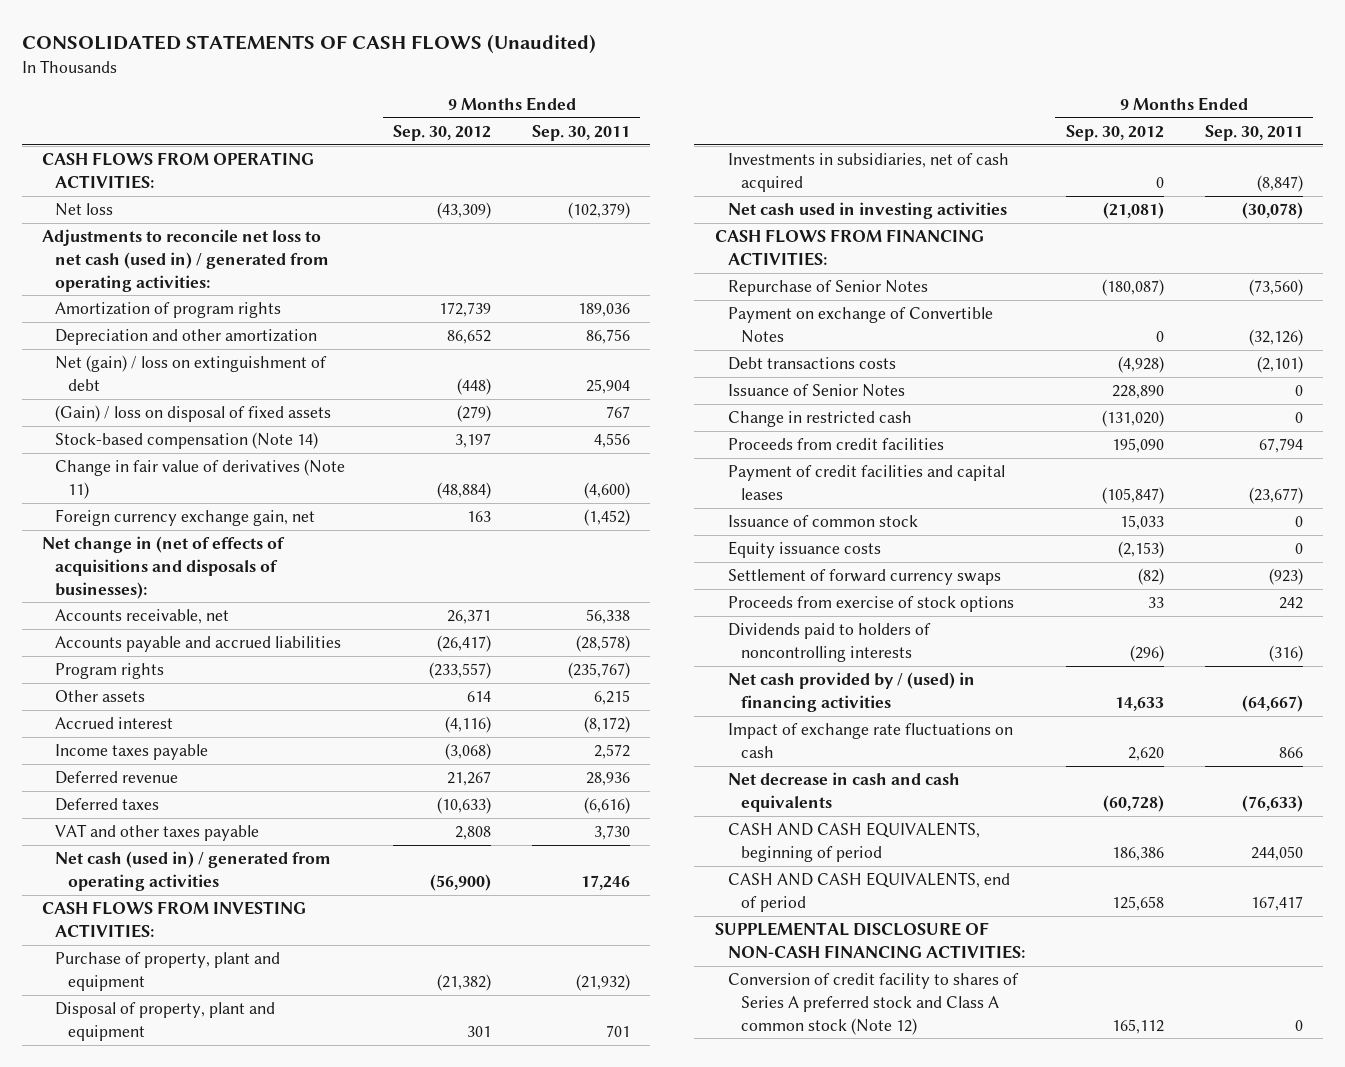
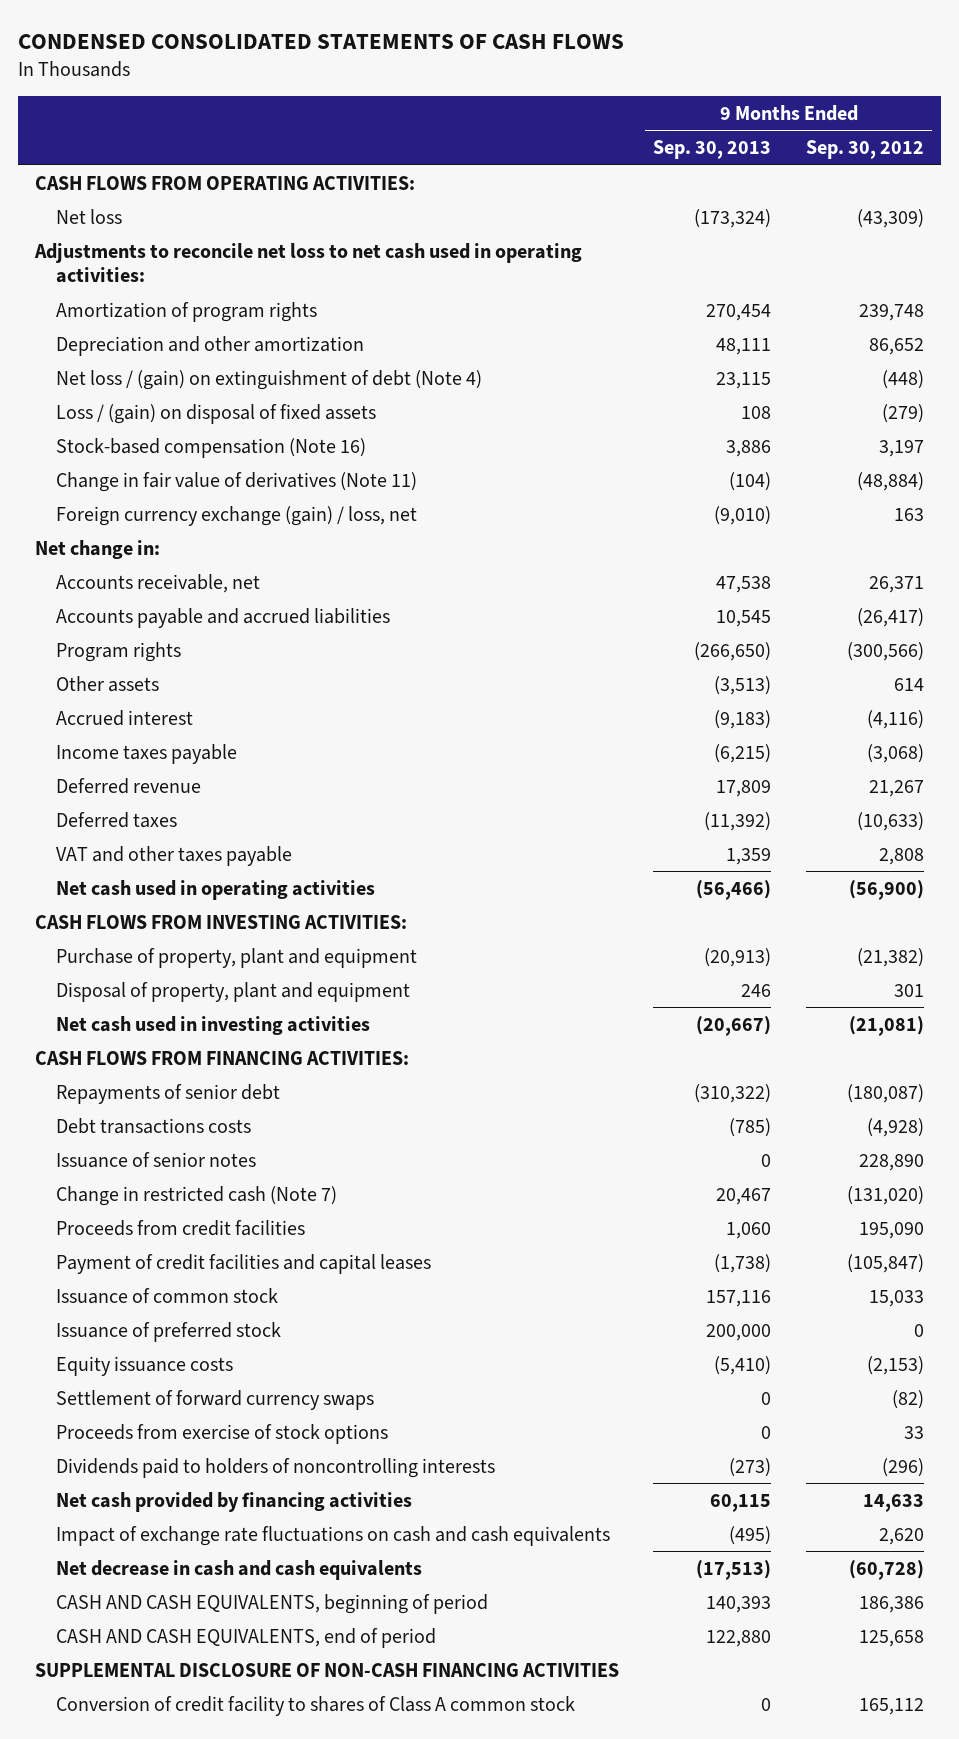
[21,34,596,55] CONSOLIDATED STATEMENTS OF CASH FLOWS (Unaudited) -> [17,33,624,49] CONDENSED CONSOLIDATED STATEMENTS OF CASH FLOWS
[531,124,630,141] Sep. 30, 2011 -> none
none -> [653,140,772,160] Sep. 30, 2013
[42,229,330,292] Adjustments to reconcile net loss to net cash (used in) / generated from operating activities: -> [33,242,582,284] Adjustments to reconcile net loss to net cash used in operating activities:
[439,302,492,318] 172,739 -> [858,303,924,321] 239,748
[55,355,328,391] Net (gain) / loss on extinguishment of debt -> [55,369,482,390] Net loss / (gain) on extinguishment of debt (Note 4)
[55,405,332,423] (Gain) / loss on disposal of fixed assets -> [55,403,376,424] Loss / (gain) on disposal of fixed assets
[55,432,319,450] Stock-based compensation (Note 14) -> [55,437,366,458] Stock-based compensation (Note 16)
[55,509,316,527] Foreign currency exchange gain, net -> [55,505,417,526] Foreign currency exchange (gain) / loss, net
[42,536,286,599] Net change in (net of effects of acquisitions and disposals of businesses): -> [34,539,160,559] Net change in:
[429,662,492,680] (233,557) -> [846,641,924,661] (300,566)
[55,851,332,891] Net cash (used in) / generated from operating activities -> [55,879,375,900] Net cash used in operating activities
[727,153,1009,192] Investments in subsidiaries, net of cash acquired -> none
[727,307,993,343] Payment on exchange of Convertible Notes -> none
[727,280,928,297] Repurchase of Senior Notes -> [55,1083,280,1104] Repayments of senior debt
[727,384,905,398] Issuance of Senior Notes -> [55,1151,256,1168] Issuance of senior notes
[727,411,912,428] Change in restricted cash -> [55,1185,337,1206] Change in restricted cash (Note 7)
none -> [55,1321,281,1342] Issuance of preferred stock
[727,672,975,712] Net cash provided by / (used) in financing activities -> [55,1491,412,1512] Net cash provided by financing activities
[727,723,1013,758] Impact of exchange rate fluctuations on cash -> [55,1525,610,1546] Impact of exchange rate fluctuations on cash and cash equivalents
[714,922,1025,959] SUPPLEMENTAL DISCLOSURE OF NON-CASH FINANCING ACTIVITIES: -> [34,1662,619,1677] SUPPLEMENTAL DISCLOSURE OF NON-CASH FINANCING ACTIVITIES
[727,973,1019,1035] Conversion of credit facility to shares of Series A preferred stock and Class A common stock (Note 12) -> [55,1695,575,1716] Conversion of credit facility to shares of Class A common stock

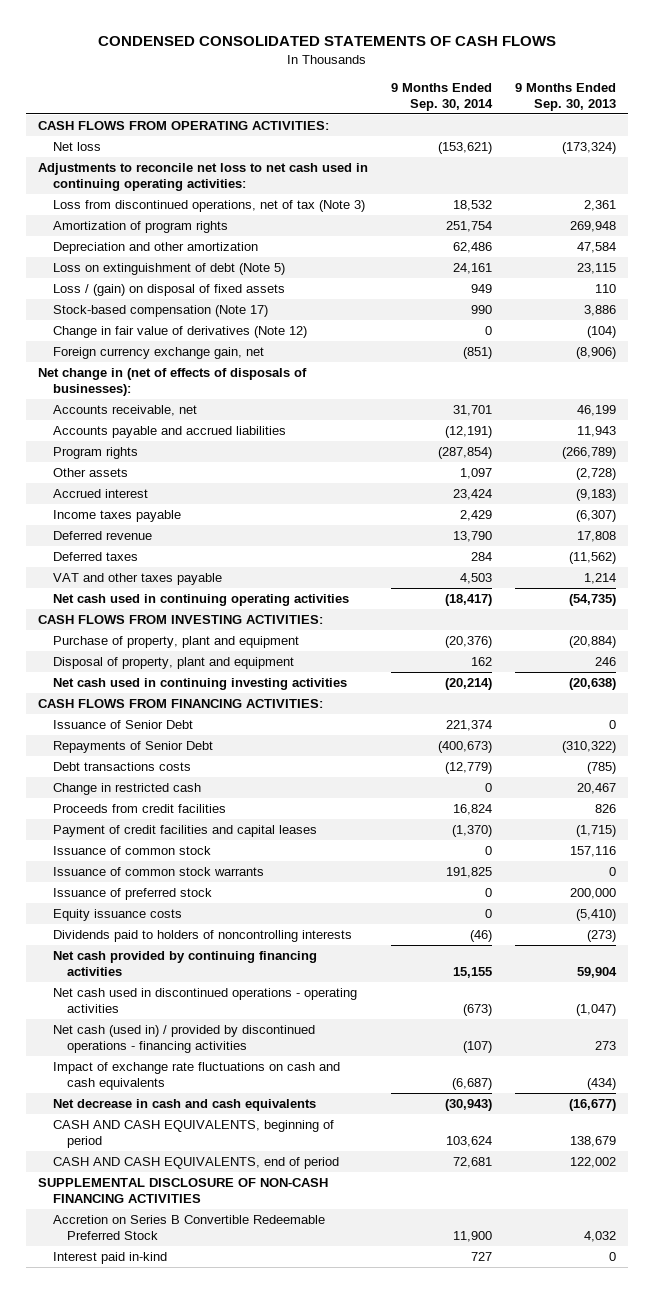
[805,140,924,160] Sep. 30, 2012 -> none
none -> [391,83,494,111] 9 Months Ended Sep. 30, 2014
[33,242,582,284] Adjustments to reconcile net loss to net cash used in operating activities: -> [37,163,368,191] Adjustments to reconcile net loss to net cash used in continuing operating activities:
none -> [52,200,365,213] Loss from discontinued operations, net of tax (Note 3)
[706,303,772,321] 270,454 -> [570,221,617,233] 269,948
[716,337,772,355] 48,111 -> [577,242,617,254] 47,584
[55,369,482,390] Net loss / (gain) on extinguishment of debt (Note 4) -> [52,263,285,276] Loss on extinguishment of debt (Note 5)
[741,405,772,419] 108 -> [595,284,617,294] 110
[55,437,366,458] Stock-based compensation (Note 16) -> [52,305,268,318] Stock-based compensation (Note 17)
[55,471,417,492] Change in fair value of derivatives (Note 11) -> [52,326,307,339] Change in fair value of derivatives (Note 12)
[55,505,417,526] Foreign currency exchange (gain) / loss, net -> [52,347,264,360] Foreign currency exchange gain, net
[714,505,772,525] (9,010) -> [576,347,617,360] (8,906)
[34,539,160,559] Net change in: -> [37,368,307,396] Net change in (net of effects of disposals of businesses):
[716,575,772,593] 47,538 -> [577,405,617,417] 46,199
[716,609,772,627] 10,545 -> [577,426,617,438] 11,943
[694,641,772,661] (266,650) -> [562,447,617,460] (266,789)
[714,675,772,695] (3,513) -> [576,468,617,481] (2,728)
[714,743,772,763] (6,215) -> [576,510,617,523] (6,307)
[716,779,772,797] 17,809 -> [577,531,617,543] 17,808
[704,811,772,831] (11,392) -> [569,552,617,565] (11,562)
[726,847,772,865] 1,359 -> [584,573,617,585] 1,214
[55,879,375,900] Net cash used in operating activities -> [52,594,349,607] Net cash used in continuing operating activities
[696,879,772,900] (56,466) -> [569,594,617,607] (54,735)
[704,947,772,967] (20,913) -> [569,636,617,649] (20,884)
[55,1015,370,1035] Net cash used in investing activities -> [52,678,347,691] Net cash used in continuing investing activities
[696,1015,772,1036] (20,667) -> [569,678,617,691] (20,638)
none -> [52,720,193,730] Issuance of Senior Debt
[55,1083,280,1104] Repayments of senior debt -> [52,741,213,754] Repayments of Senior Debt
[55,1151,256,1168] Issuance of senior notes -> none
[55,1185,337,1206] Change in restricted cash (Note 7) -> [52,783,201,796] Change in restricted cash
[726,1221,772,1239] 1,060 -> [595,804,617,814] 826
[714,1253,772,1273] (1,738) -> [576,825,617,838] (1,715)
none -> [52,867,264,877] Issuance of common stock warrants
[55,1389,374,1410] Settlement of forward currency swaps -> none
[55,1423,388,1444] Proceeds from exercise of stock options -> none
[55,1491,412,1512] Net cash provided by financing activities -> [52,951,317,976] Net cash provided by continuing financing activities
[710,1493,772,1512] 60,115 -> [577,966,618,978] 59,904
none -> [52,988,357,1013] Net cash used in discontinued operations - operating activities
none -> [52,1025,315,1053] Net cash (used in) / provided by discontinued operations - financing activities
[729,1525,772,1545] (495) -> [587,1077,617,1090] (434)
[696,1559,772,1580] (17,513) -> [569,1099,617,1112] (16,677)
[706,1595,772,1613] 140,393 -> [570,1135,617,1147] 138,679
[706,1629,772,1647] 122,880 -> [570,1157,617,1169] 122,002
[55,1695,575,1716] Conversion of credit facility to shares of Class A common stock -> none
none -> [52,1215,325,1240] Accretion on Series B Convertible Redeemable Preferred Stock
none -> [52,1252,167,1265] Interest paid in-kind

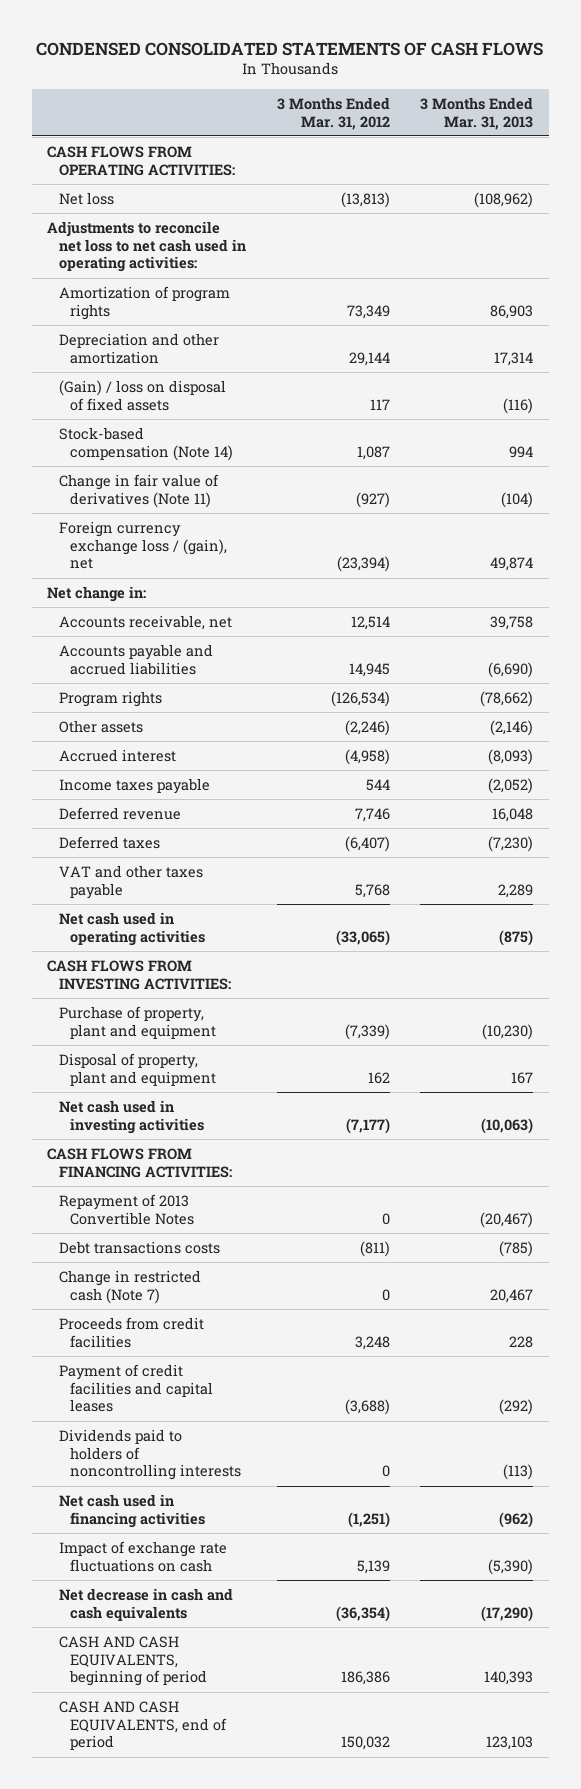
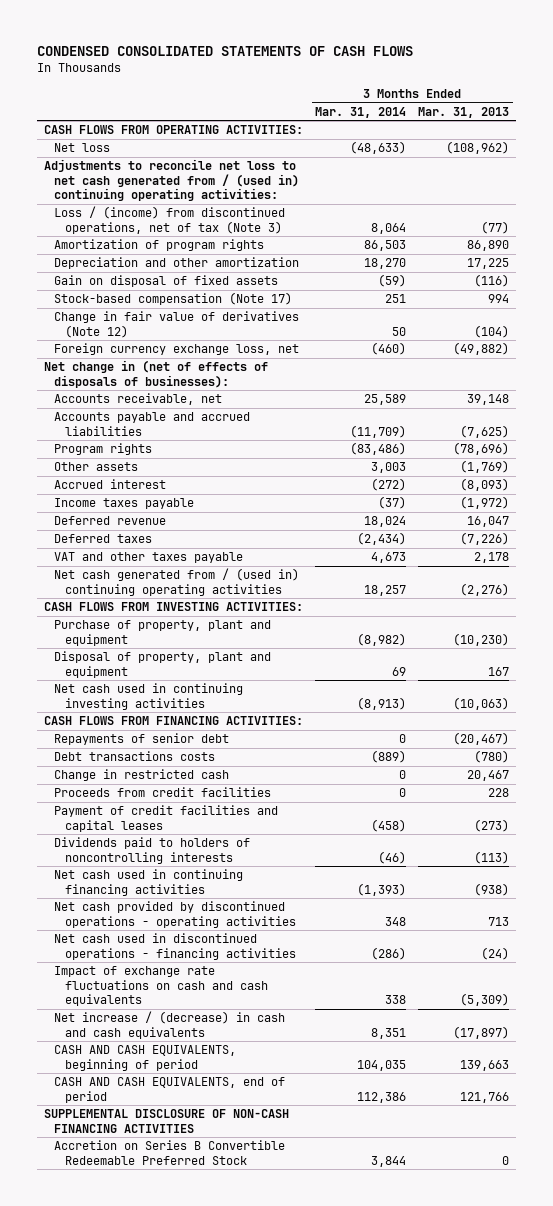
[276,96,390,130] 3 Months Ended Mar. 31, 2012 -> none
none -> [314,106,406,118] Mar. 31, 2014
[47,220,246,273] Adjustments to reconcile net loss to net cash used in operating activities: -> [43,159,300,202] Adjustments to reconcile net loss to net cash generated from / (used in) continuing operating activities:
none -> [54,206,286,234] Loss / (income) from discontinued operations, net of tax (Note 3)
[490,304,534,319] 86,903 -> [467,240,510,252] 86,890
[494,351,534,366] 17,314 -> [467,258,510,270] 17,225
[58,379,226,411] (Gain) / loss on disposal of fixed assets -> [54,275,279,288] Gain on disposal of fixed assets
[58,426,234,461] Stock-based compensation (Note 14) -> [54,292,293,306] Stock-based compensation (Note 17)
[58,473,219,508] Change in fair value of derivatives (Note 11) -> [54,311,300,338] Change in fair value of derivatives (Note 12)
[58,520,228,570] Foreign currency exchange loss / (gain), net -> [54,343,300,356] Foreign currency exchange loss, net
[490,557,534,572] 49,874 -> [453,342,510,356] (49,882)
[47,585,147,602] Net change in: -> [43,360,268,388] Net change in (net of effects of disposals of businesses):
[490,615,534,630] 39,758 -> [467,394,510,406] 39,148
[488,661,534,678] (6,690) -> [460,424,510,438] (7,625)
[480,690,534,707] (78,662) -> [453,442,510,456] (78,696)
[490,719,534,736] (2,146) -> [460,460,510,474] (1,769)
[488,777,534,794] (2,052) -> [460,496,510,510] (1,972)
[492,807,534,822] 16,048 -> [467,516,510,528] 16,047
[488,835,534,852] (7,230) -> [460,532,510,546] (7,226)
[498,883,534,898] 2,289 -> [474,552,510,564] 2,178
[58,911,206,946] Net cash used in operating activities -> [54,568,300,596] Net cash generated from / (used in) continuing operating activities
[499,929,534,946] (875) -> [460,582,510,596] (2,276)
[58,1099,205,1134] Net cash used in investing activities -> [54,683,244,710] Net cash used in continuing investing activities
[58,1193,195,1225] Repayment of 2013 Convertible Notes -> [54,733,230,746] Repayments of senior debt
[499,1240,534,1257] (785) -> [474,750,510,764] (780)
[58,1269,201,1304] Change in restricted cash (Note 7) -> [54,769,230,782] Change in restricted cash
[499,1399,534,1416] (292) -> [474,818,510,832] (273)
[58,1493,206,1528] Net cash used in financing activities -> [54,869,244,896] Net cash used in continuing financing activities
[499,1511,534,1528] (962) -> [474,882,510,896] (938)
none -> [54,901,297,928] Net cash provided by discontinued operations - operating activities
none -> [54,933,297,960] Net cash used in discontinued operations - financing activities
[58,1540,227,1572] Impact of exchange rate fluctuations on cash -> [54,966,269,1007] Impact of exchange rate fluctuations on cash and cash equivalents
[488,1558,534,1575] (5,390) -> [460,993,510,1007] (5,309)
[58,1587,233,1621] Net decrease in cash and cash equivalents -> [54,1011,286,1039] Net increase / (decrease) in cash and cash equivalents
[481,1605,534,1622] (17,290) -> [453,1025,510,1039] (17,897)
[484,1671,534,1686] 140,393 -> [460,1059,510,1071] 139,663
[486,1736,534,1751] 123,103 -> [460,1091,510,1103] 121,766
none -> [43,1109,289,1133] SUPPLEMENTAL DISCLOSURE OF NON-CASH FINANCING ACTIVITIES
none -> [54,1140,286,1165] Accretion on Series B Convertible Redeemable Preferred Stock

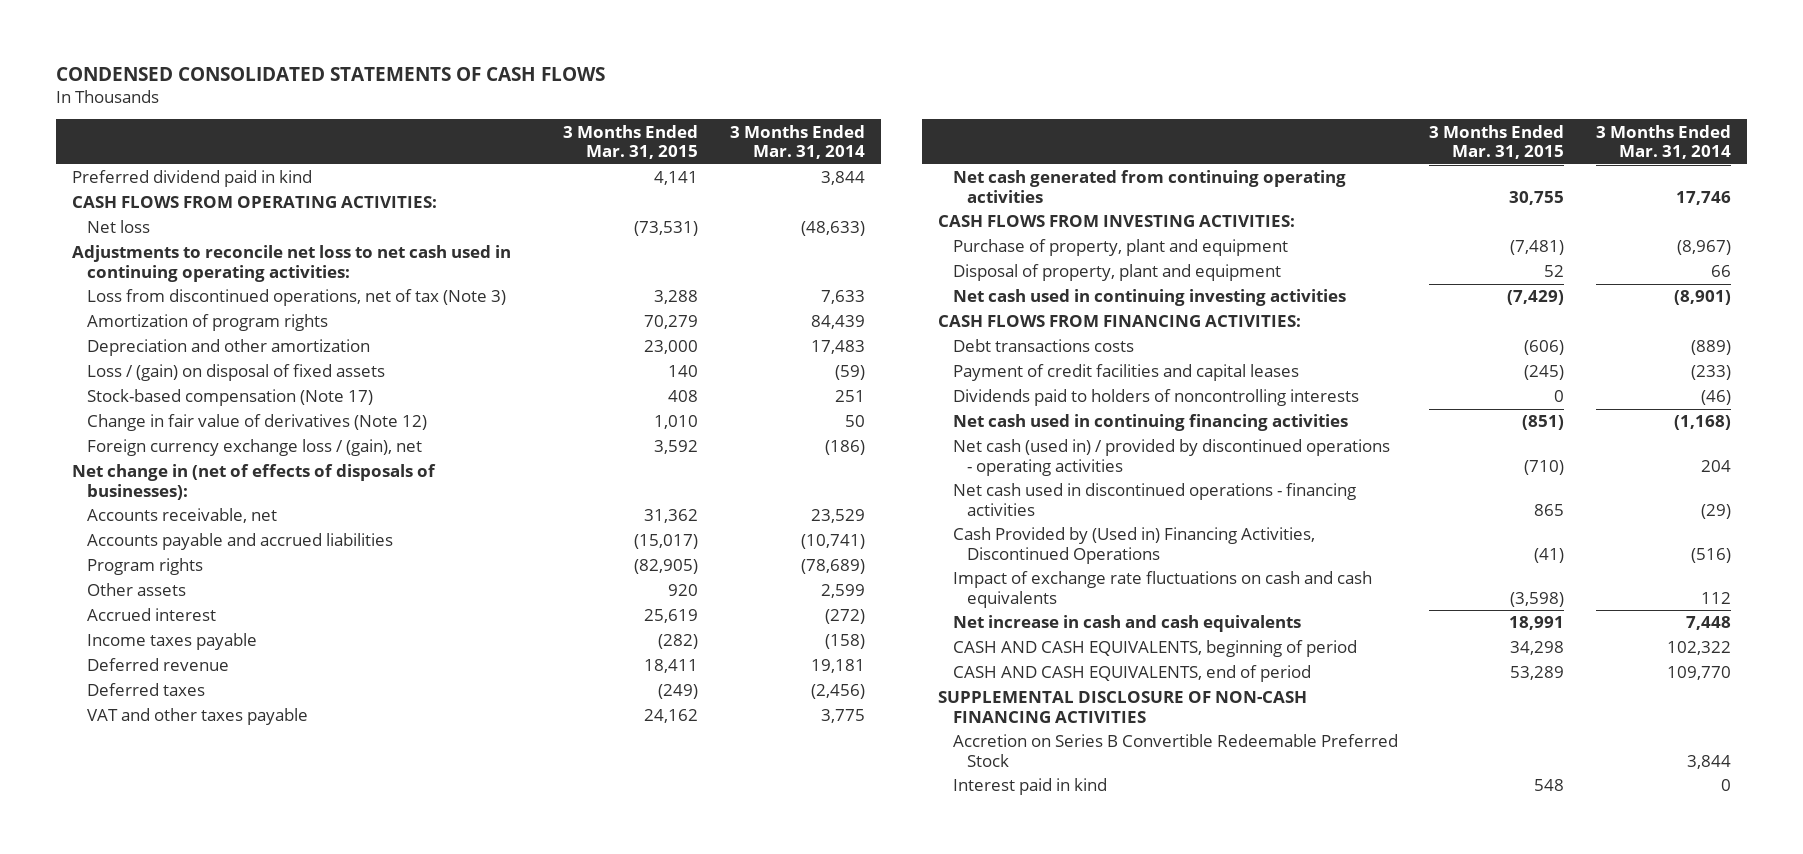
[418,106,510,118] Mar. 31, 2013 -> none
none -> [563,124,699,160] 3 Months Ended Mar. 31, 2015
none -> [71,170,312,188] Preferred dividend paid in kind
[43,159,300,202] Adjustments to reconcile net loss to net cash generated from / (used in) continuing operating activities: -> [71,245,511,282] Adjustments to reconcile net loss to net cash used in continuing operating activities:
[54,206,286,234] Loss / (income) from discontinued operations, net of tax (Note 3) -> [86,289,506,307] Loss from discontinued operations, net of tax (Note 3)
[370,222,406,234] 8,064 -> [821,290,866,305] 7,633
[363,240,406,252] 86,503 -> [811,315,866,330] 84,439
[363,258,406,270] 18,270 -> [811,340,866,355] 17,483
[54,275,279,288] Gain on disposal of fixed assets -> [86,364,385,382] Loss / (gain) on disposal of fixed assets
[54,343,300,356] Foreign currency exchange loss, net -> [86,439,422,457] Foreign currency exchange loss / (gain), net
[370,342,406,356] (460) -> [825,440,866,456] (186)
[363,394,406,406] 25,589 -> [811,509,866,524] 23,529
[349,424,406,438] (11,709) -> [801,534,866,550] (10,741)
[349,442,406,456] (83,486) -> [801,559,866,575] (78,689)
[370,462,406,474] 3,003 -> [821,584,866,599] 2,599
[377,496,406,510] (37) -> [825,634,866,650] (158)
[363,516,406,528] 18,024 -> [811,659,866,674] 19,181
[356,532,406,546] (2,434) -> [811,684,866,700] (2,456)
[370,552,406,564] 4,673 -> [821,709,866,724] 3,775
[54,568,300,596] Net cash generated from / (used in) continuing operating activities -> [952,170,1346,203] Net cash generated from continuing operating activities
[363,584,406,596] 18,257 -> [1676,190,1732,205] 17,746
[356,632,406,646] (8,982) -> [1677,240,1732,256] (8,967)
[391,666,406,676] 69 -> [1711,265,1732,278] 66
[356,696,406,710] (8,913) -> [1674,290,1732,306] (8,901)
[54,733,230,746] Repayments of senior debt -> none
[54,769,230,782] Change in restricted cash -> none
[54,787,272,798] Proceeds from credit facilities -> none
[370,818,406,832] (458) -> [1691,365,1732,381] (233)
[356,882,406,896] (1,393) -> [1674,415,1732,431] (1,168)
[54,901,297,928] Net cash provided by discontinued operations - operating activities -> [952,439,1390,476] Net cash (used in) / provided by discontinued operations - operating activities
[384,916,406,926] 348 -> [1701,459,1732,472] 204
[370,946,406,960] (286) -> [1701,503,1732,519] (29)
none -> [952,527,1315,564] Cash Provided by (Used in) Financing Activities, Discontinued Operations
[384,995,406,1005] 338 -> [1701,591,1732,604] 112
[54,1011,286,1039] Net increase / (decrease) in cash and cash equivalents -> [952,615,1301,633] Net increase in cash and cash equivalents
[370,1027,406,1039] 8,351 -> [1686,616,1732,631] 7,448
[356,1059,406,1071] 104,035 -> [1667,641,1732,656] 102,322
[356,1091,406,1103] 112,386 -> [1667,666,1732,681] 109,770
none -> [952,778,1107,796] Interest paid in kind

